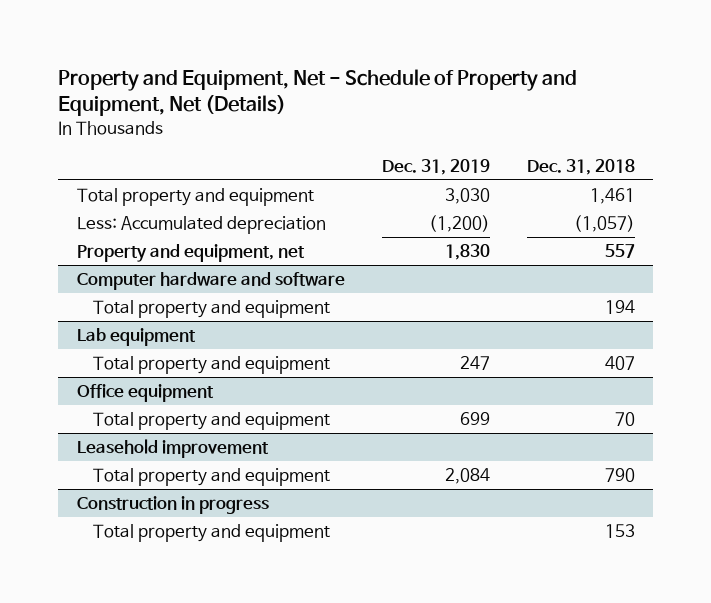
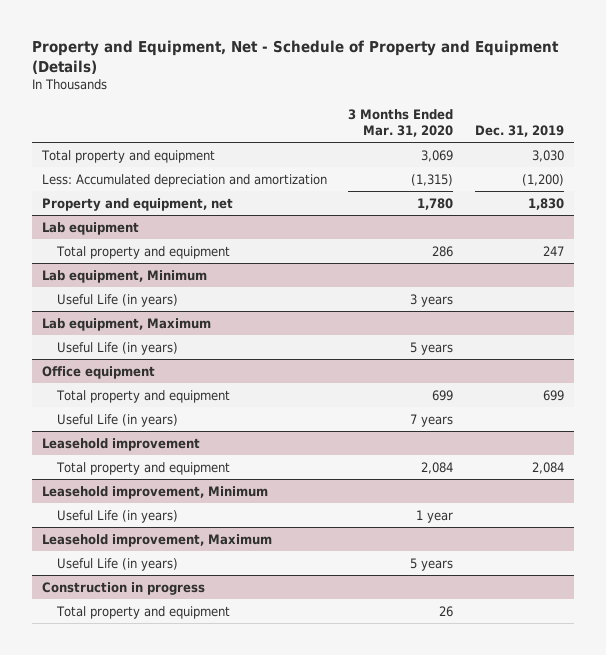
[57,68,577,117] Property and Equipment, Net - Schedule of Property and Equipment, Net (Details) -> [31,39,559,74] Property and Equipment, Net - Schedule of Property and Equipment (Details)
[526,158,635,175] Dec. 31, 2018 -> none
none -> [348,108,454,137] 3 Months Ended Mar. 31, 2020
[76,216,326,235] Less: Accumulated depreciation -> [42,173,328,187] Less: Accumulated depreciation and amortization
[76,272,345,291] Computer hardware and software -> none
[92,300,330,319] Total property and equipment -> none
none -> [42,269,208,283] Lab equipment, Minimum
none -> [57,293,179,307] Useful Life (in years)
none -> [42,317,212,331] Lab equipment, Maximum
none -> [57,341,179,355] Useful Life (in years)
none -> [57,413,179,427] Useful Life (in years)
none -> [42,485,269,499] Leasehold improvement, Minimum
none -> [57,509,179,523] Useful Life (in years)
none -> [42,533,273,547] Leasehold improvement, Maximum
none -> [57,557,179,571] Useful Life (in years)

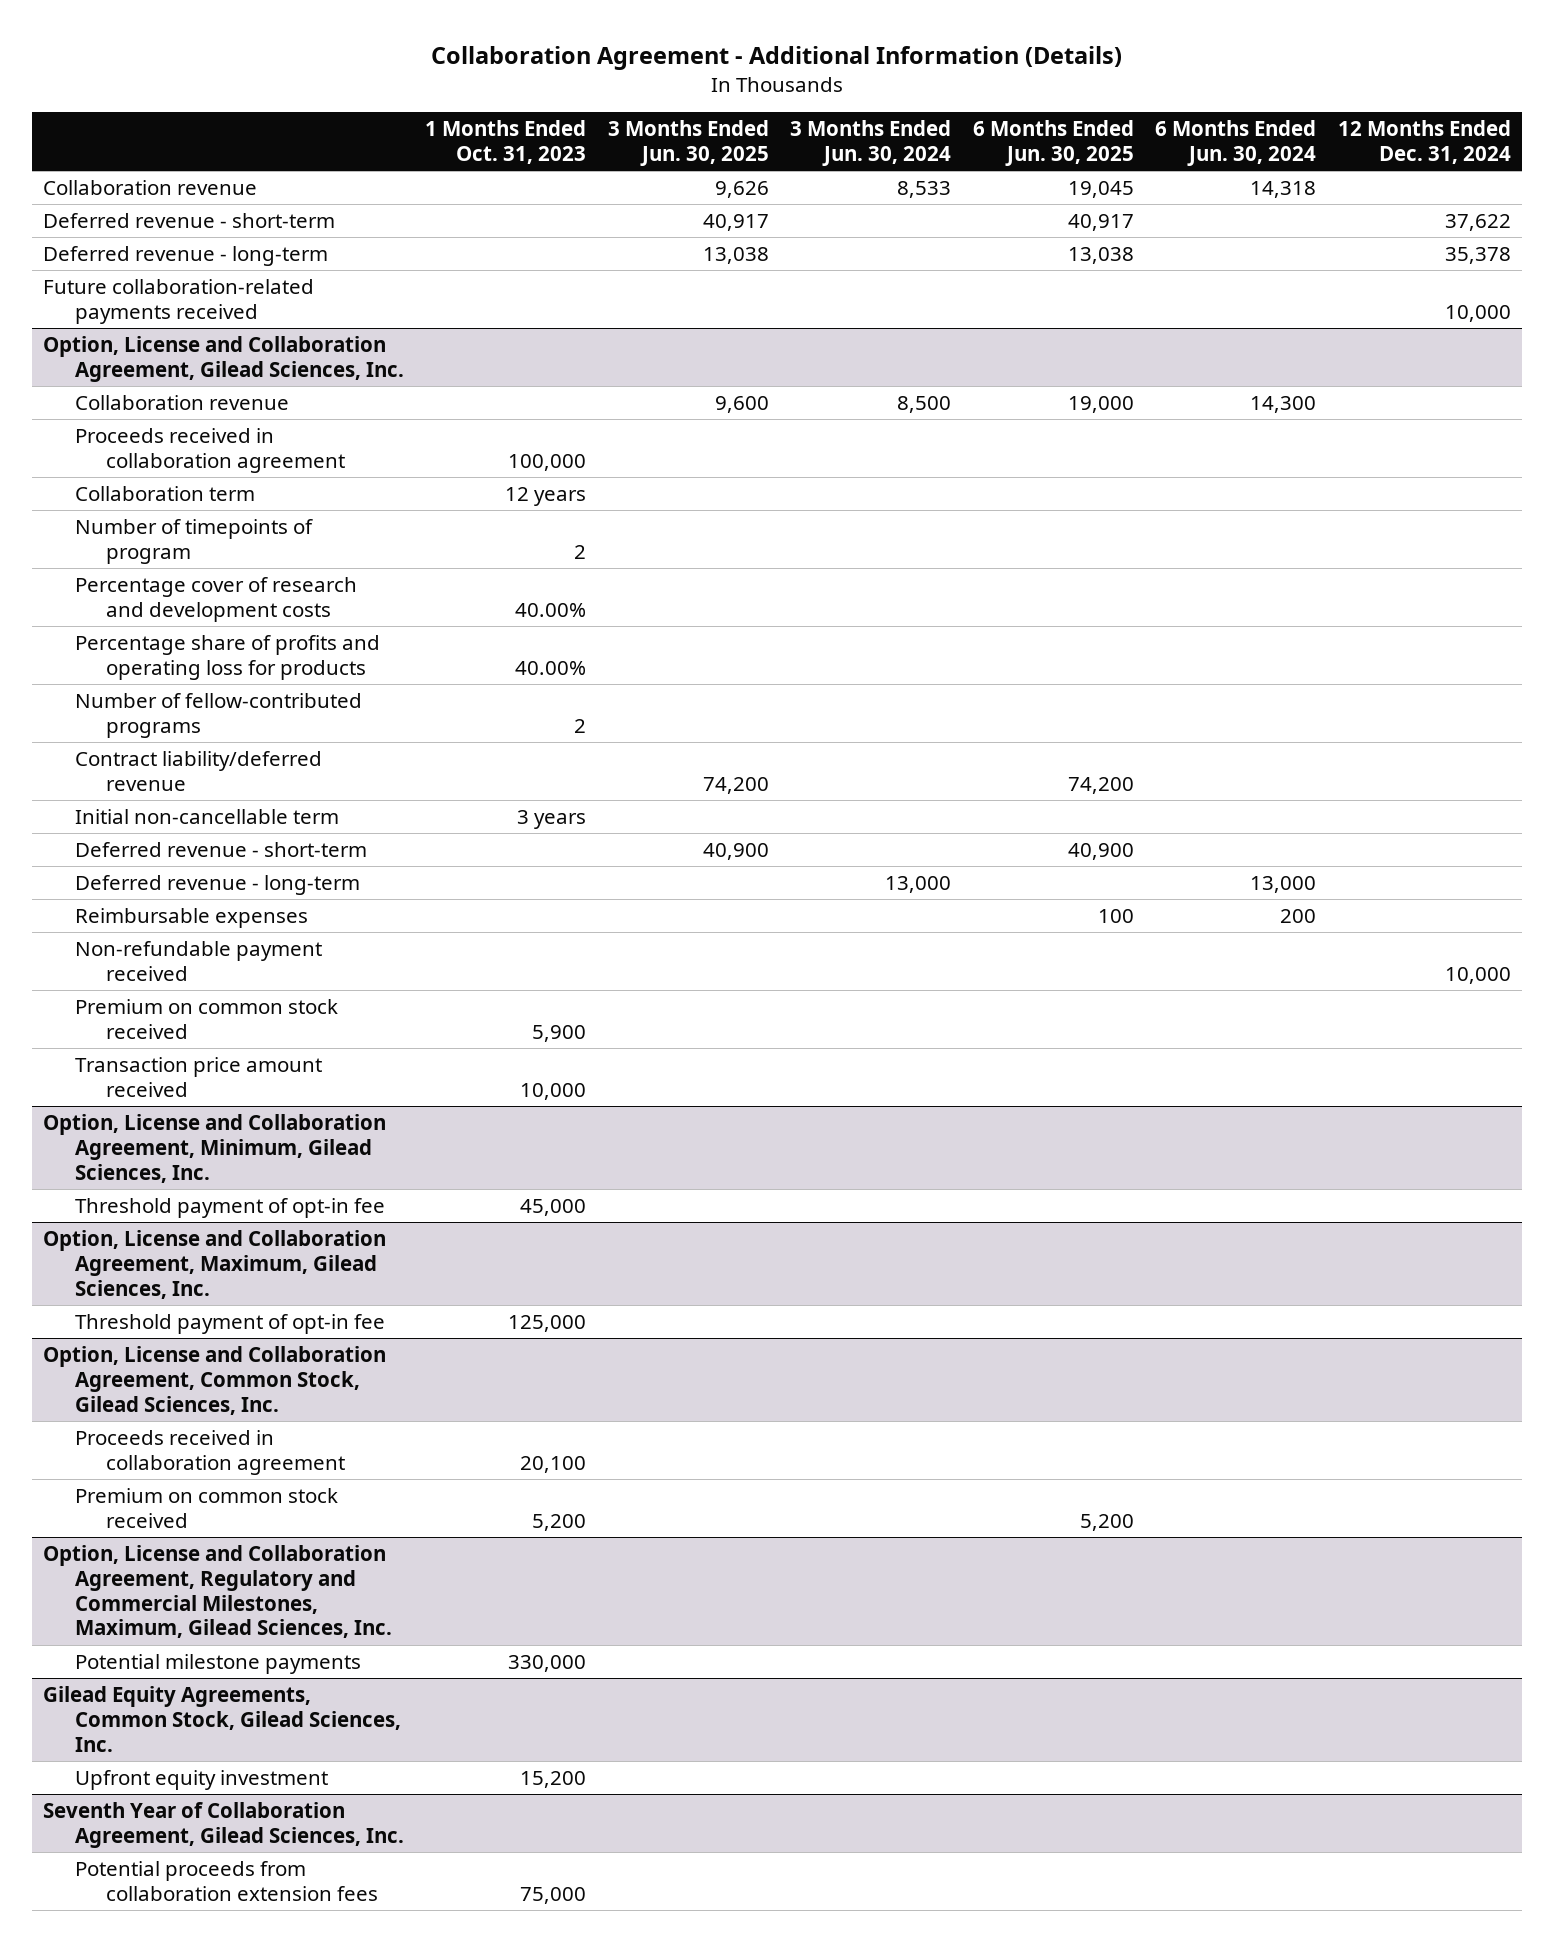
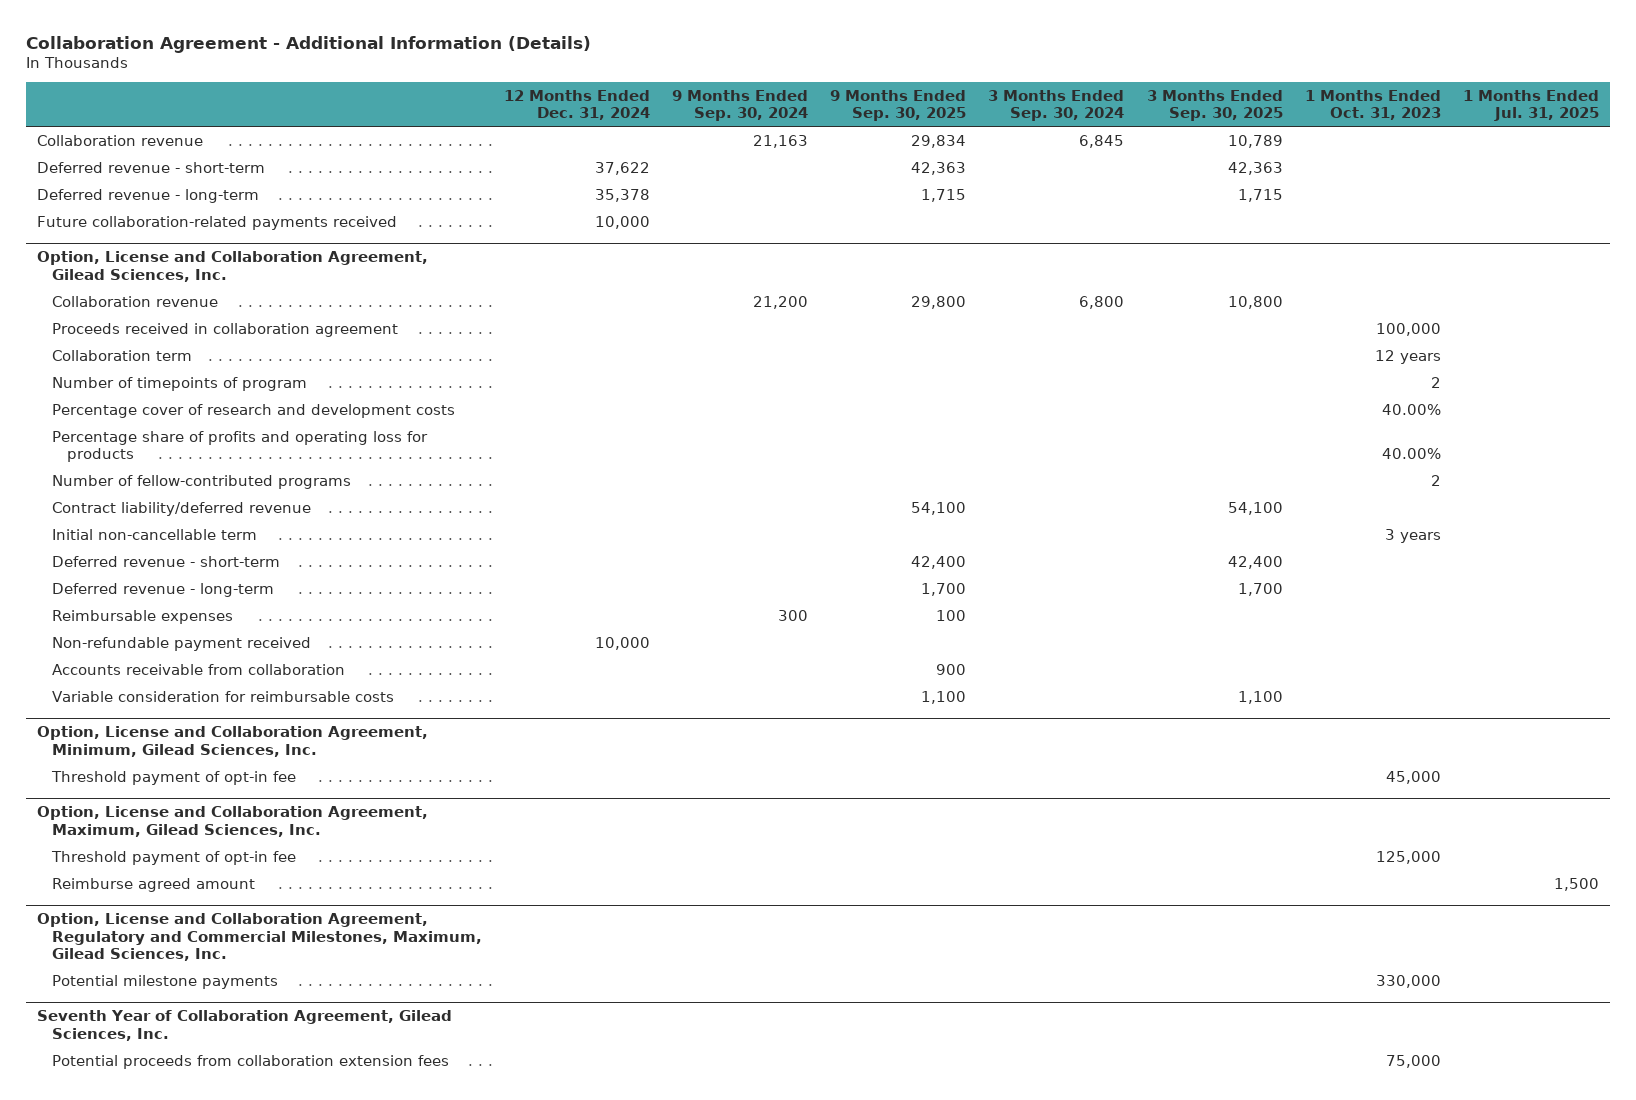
[607,120,769,167] 3 Months Ended Jun. 30, 2025 -> none
[790,120,952,167] 3 Months Ended Jun. 30, 2024 -> none
[972,120,1134,167] 6 Months Ended Jun. 30, 2025 -> none
[1155,120,1317,167] 6 Months Ended Jun. 30, 2024 -> none
none -> [672,90,809,122] 9 Months Ended Sep. 30, 2024
none -> [830,90,967,122] 9 Months Ended Sep. 30, 2025
none -> [988,90,1125,122] 3 Months Ended Sep. 30, 2024
none -> [1146,90,1283,122] 3 Months Ended Sep. 30, 2025
none -> [1462,90,1599,122] 1 Months Ended Jul. 31, 2025
[74,999,338,1039] Premium on common stock received -> none
[74,1057,322,1097] Transaction price amount received -> none
none -> [52,663,346,675] Accounts receivable from collaboration
none -> [52,690,395,702] Variable consideration for reimbursable costs
[42,1346,386,1415] Option, License and Collaboration Agreement, Common Stock, Gilead Sciences, Inc. -> none
[74,1430,346,1475] Proceeds received in collaboration agreement -> none
[74,1488,338,1528] Premium on common stock received -> none
none -> [52,877,256,892] Reimburse agreed amount
[42,1686,401,1752] Gilead Equity Agreements, Common Stock, Gilead Sciences, Inc. -> none
[74,1770,328,1791] Upfront equity investment -> none

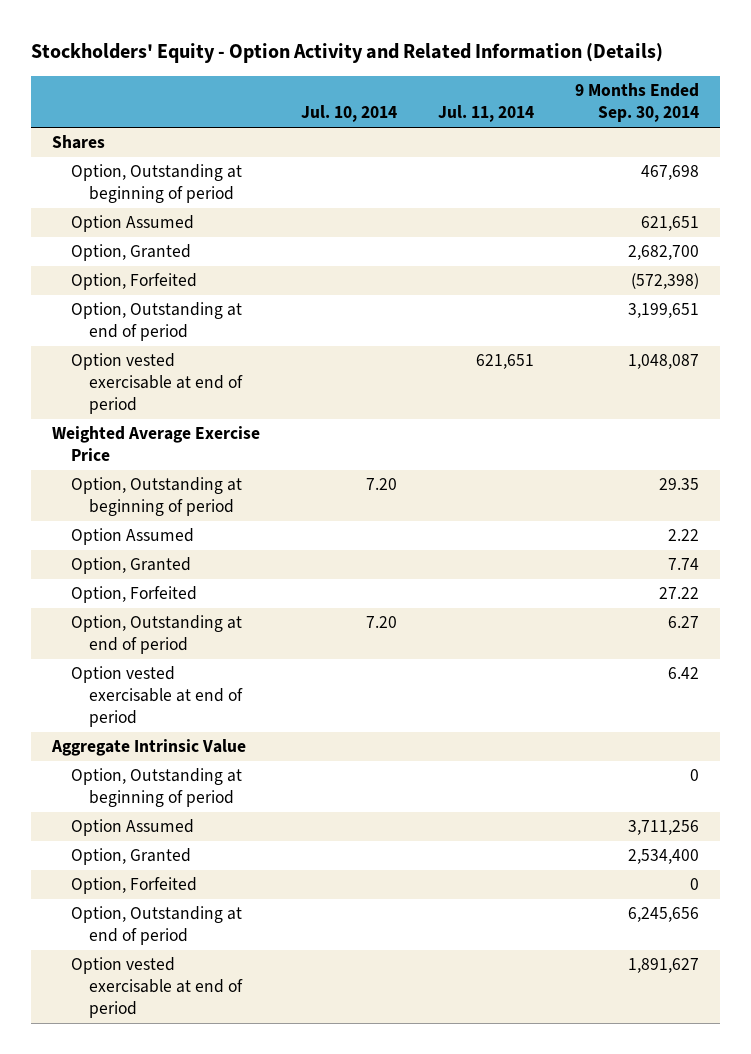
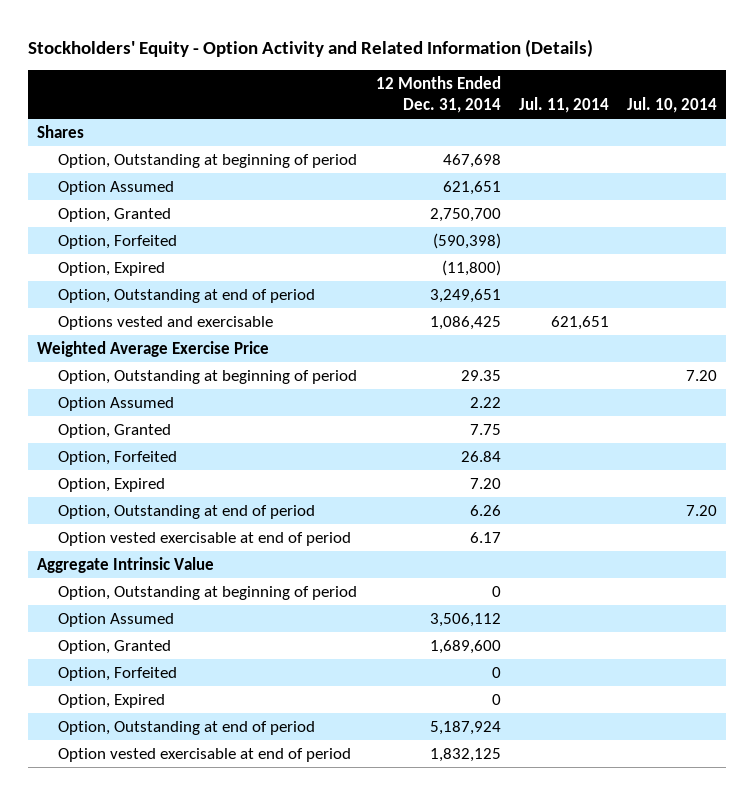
[575,83,700,123] 9 Months Ended Sep. 30, 2014 -> none
none -> [375,76,501,113] 12 Months Ended Dec. 31, 2014
none -> [58,261,166,276] Option, Expired
[70,353,244,414] Option vested exercisable at end of period -> [58,315,274,330] Options vested and exercisable
none -> [58,477,166,492] Option, Expired
none -> [58,693,166,708] Option, Expired

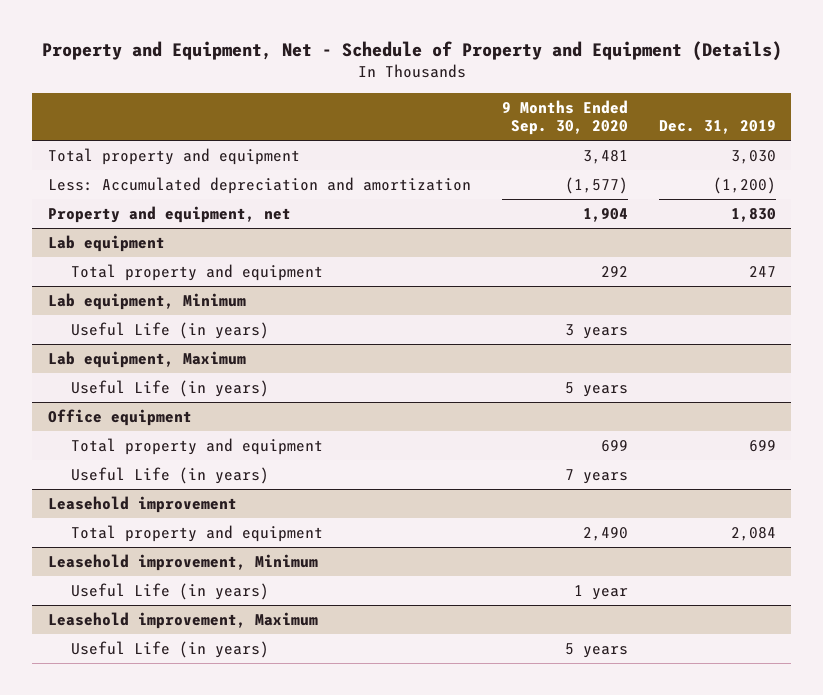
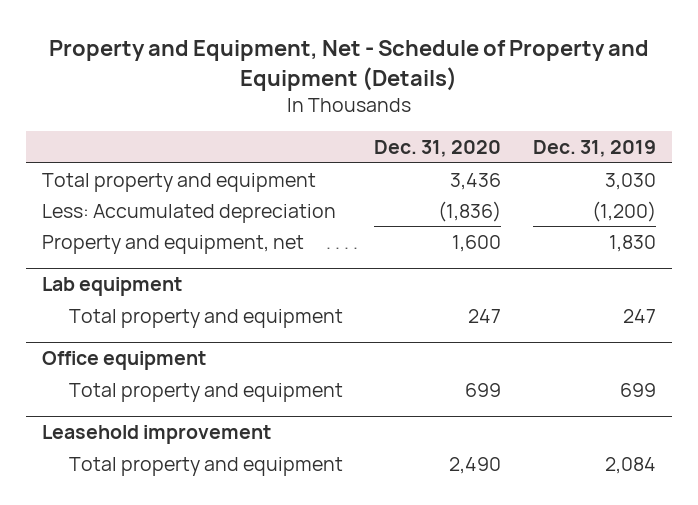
[501,99,628,135] 9 Months Ended Sep. 30, 2020 -> none
none -> [374,140,502,158] Dec. 31, 2020
[47,176,471,194] Less: Accumulated depreciation and amortization -> [42,203,337,223] Less: Accumulated depreciation
[47,292,246,310] Lab equipment, Minimum -> none
[71,321,270,339] Useful Life (in years) -> none
[47,350,246,368] Lab equipment, Maximum -> none
[71,379,270,397] Useful Life (in years) -> none
[71,466,270,484] Useful Life (in years) -> none
[47,553,318,571] Leasehold improvement, Minimum -> none
[71,582,270,600] Useful Life (in years) -> none
[47,611,318,629] Leasehold improvement, Maximum -> none
[71,640,270,658] Useful Life (in years) -> none

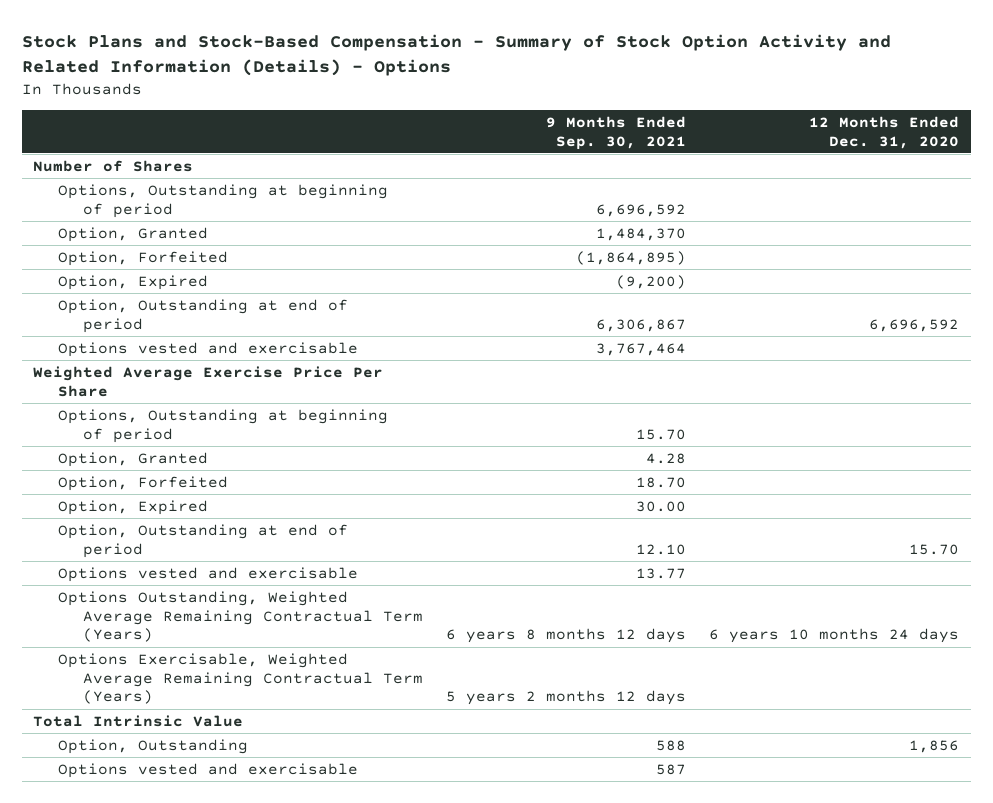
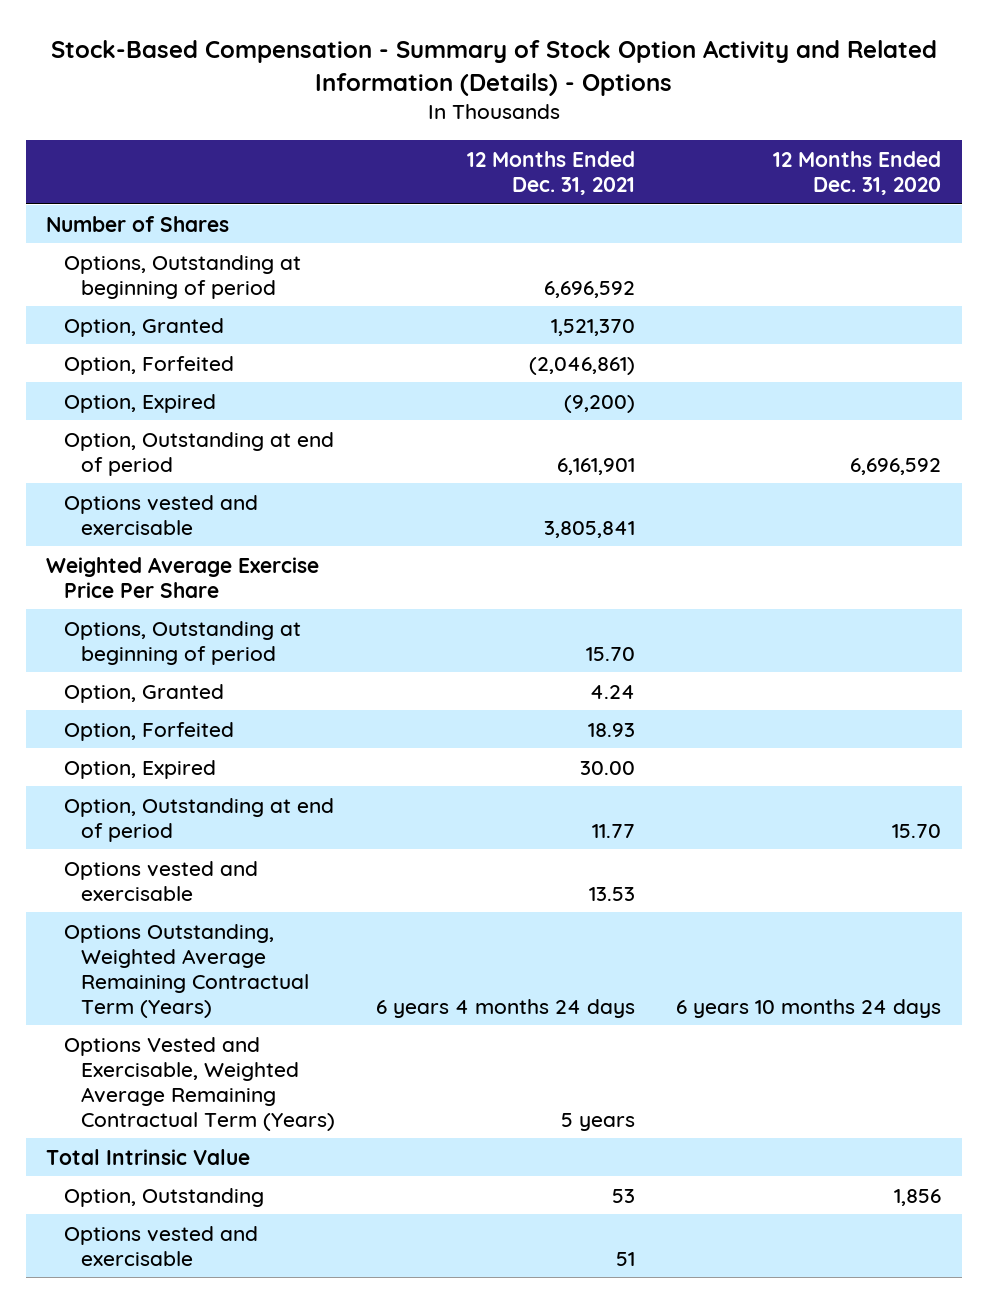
[22,34,892,77] Stock Plans and Stock-Based Compensation - Summary of Stock Option Activity and Related Information (Details) - Options -> [50,40,937,96] Stock-Based Compensation - Summary of Stock Option Activity and Related Information (Details) - Options
[546,115,687,150] 9 Months Ended Sep. 30, 2021 -> none
none -> [467,150,636,195] 12 Months Ended Dec. 31, 2021
[58,652,424,705] Options Exercisable, Weighted Average Remaining Contractual Term (Years) -> [63,1036,336,1131] Options Vested and Exercisable, Weighted Average Remaining Contractual Term (Years)

